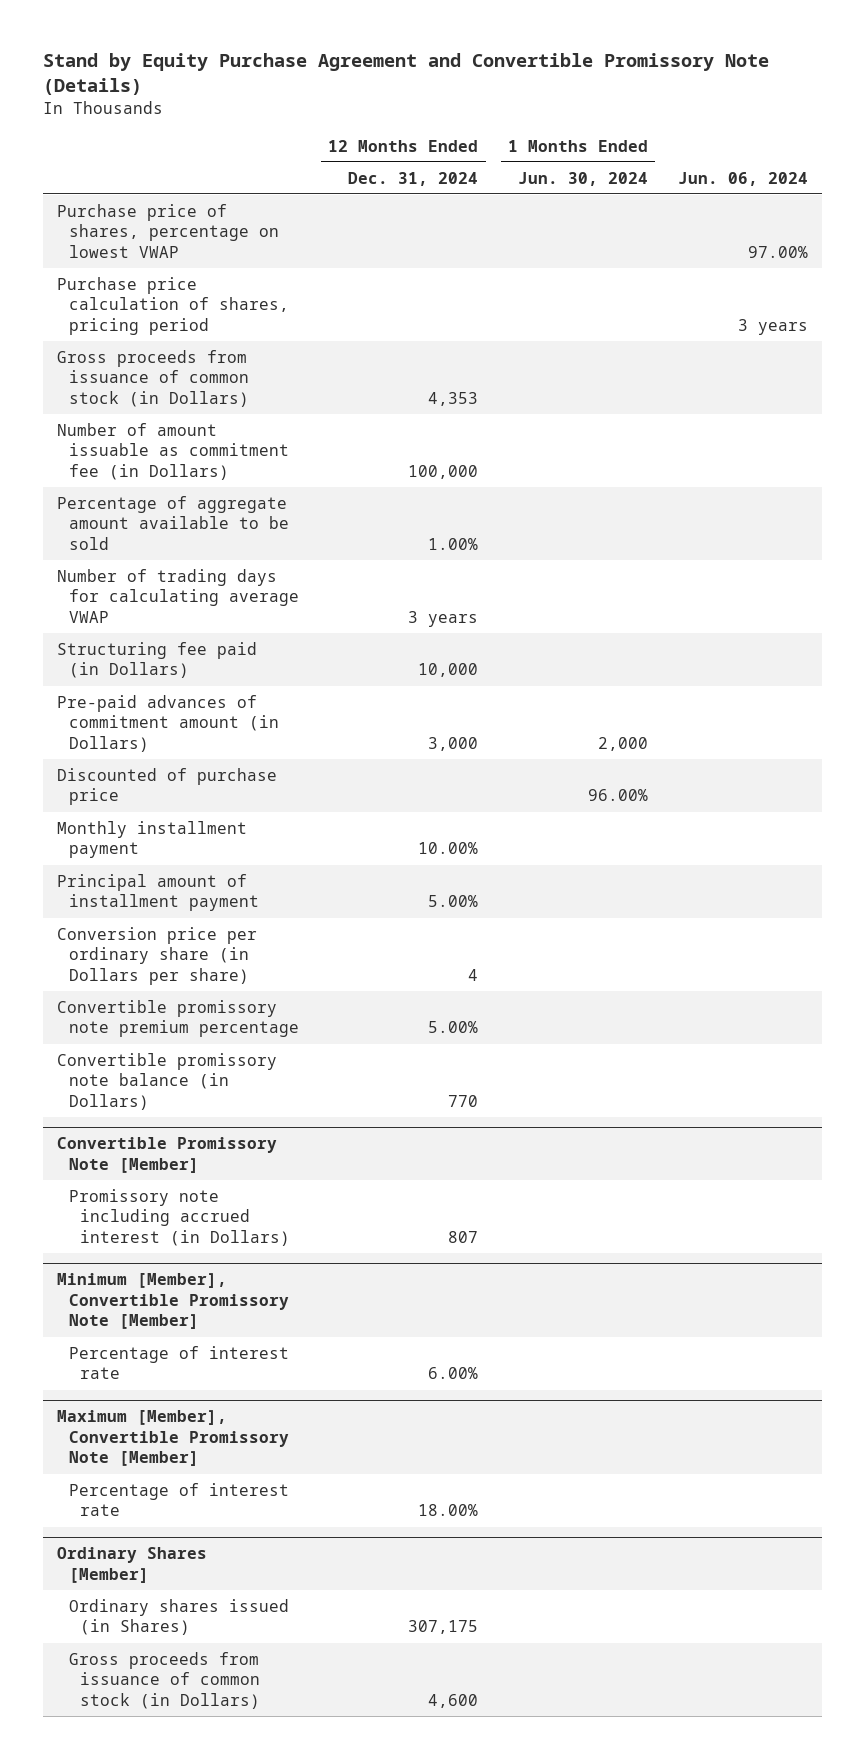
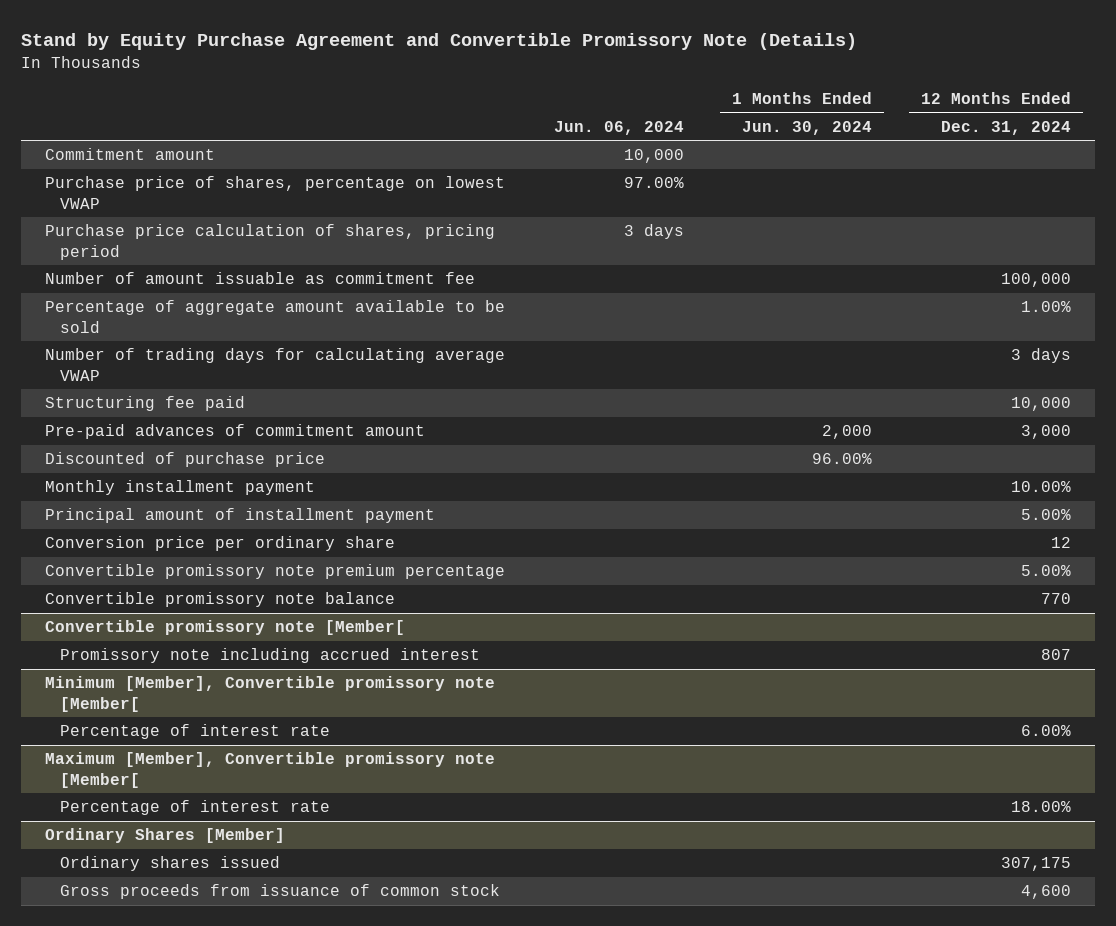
none -> [45,148,216,161] Commitment amount
[57,349,249,408] Gross proceeds from issuance of common stock (in Dollars) -> none
[737,319,808,336] 3 years -> [623,224,684,240] 3 days
[57,422,289,481] Number of amount issuable as commitment fee (in Dollars) -> [45,272,476,285] Number of amount issuable as commitment fee
[408,611,479,628] 3 years -> [1010,348,1071,364] 3 days
[57,641,258,679] Structuring fee paid (in Dollars) -> [45,396,246,412] Structuring fee paid
[57,694,279,753] Pre-paid advances of commitment amount (in Dollars) -> [45,424,426,440] Pre-paid advances of commitment amount
[57,926,258,986] Conversion price per ordinary share (in Dollars per share) -> [45,536,396,552] Conversion price per ordinary share
[468,969,479,982] 4 -> [1050,537,1071,549] 12
[57,1052,278,1111] Convertible promissory note balance (in Dollars) -> [45,592,396,608] Convertible promissory note balance
[57,1137,278,1173] Convertible Promissory Note [Member] -> [45,620,406,636] Convertible promissory note [Member[
[68,1188,290,1247] Promissory note including accrued interest (in Dollars) -> [59,648,480,664] Promissory note including accrued interest
[57,1273,289,1330] Minimum [Member], Convertible Promissory Note [Member] -> [45,676,496,712] Minimum [Member], Convertible promissory note [Member[
[57,1410,289,1467] Maximum [Member], Convertible Promissory Note [Member] -> [45,752,496,788] Maximum [Member], Convertible promissory note [Member[
[68,1598,289,1636] Ordinary shares issued (in Shares) -> [59,856,280,872] Ordinary shares issued
[68,1651,260,1710] Gross proceeds from issuance of common stock (in Dollars) -> [59,884,500,900] Gross proceeds from issuance of common stock

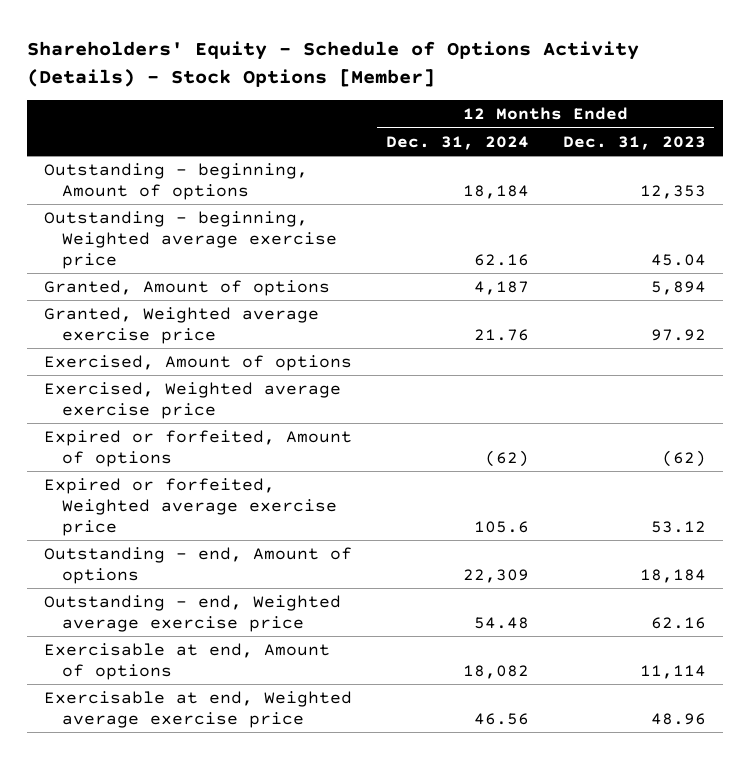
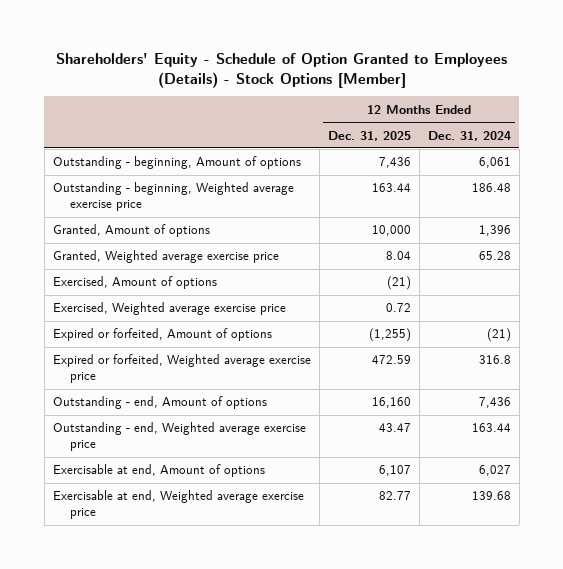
[27,40,640,87] Shareholders' Equity - Schedule of Options Activity (Details) - Stock Options [Member] -> [55,52,507,88] Shareholders' Equity - Schedule of Option Granted to Employees (Details) - Stock Options [Member]
[562,135,706,150] Dec. 31, 2023 -> none
none -> [327,130,411,141] Dec. 31, 2025
[462,184,529,199] 18,184 -> [478,157,511,169] 6,061
[473,253,529,266] 62.16 -> [471,183,511,193] 186.48
[473,280,529,295] 4,187 -> [478,225,511,237] 1,396
[473,328,529,341] 21.76 -> [478,251,511,261] 65.28
[484,449,529,467] (62) -> [486,328,511,343] (21)
[473,520,529,533] 105.6 -> [478,355,511,365] 316.8
[462,568,529,583] 22,309 -> [478,397,511,409] 7,436
[473,616,529,629] 54.48 -> [471,423,511,433] 163.44
[462,664,529,679] 18,082 -> [478,465,511,477] 6,027
[473,712,529,725] 46.56 -> [471,491,511,501] 139.68

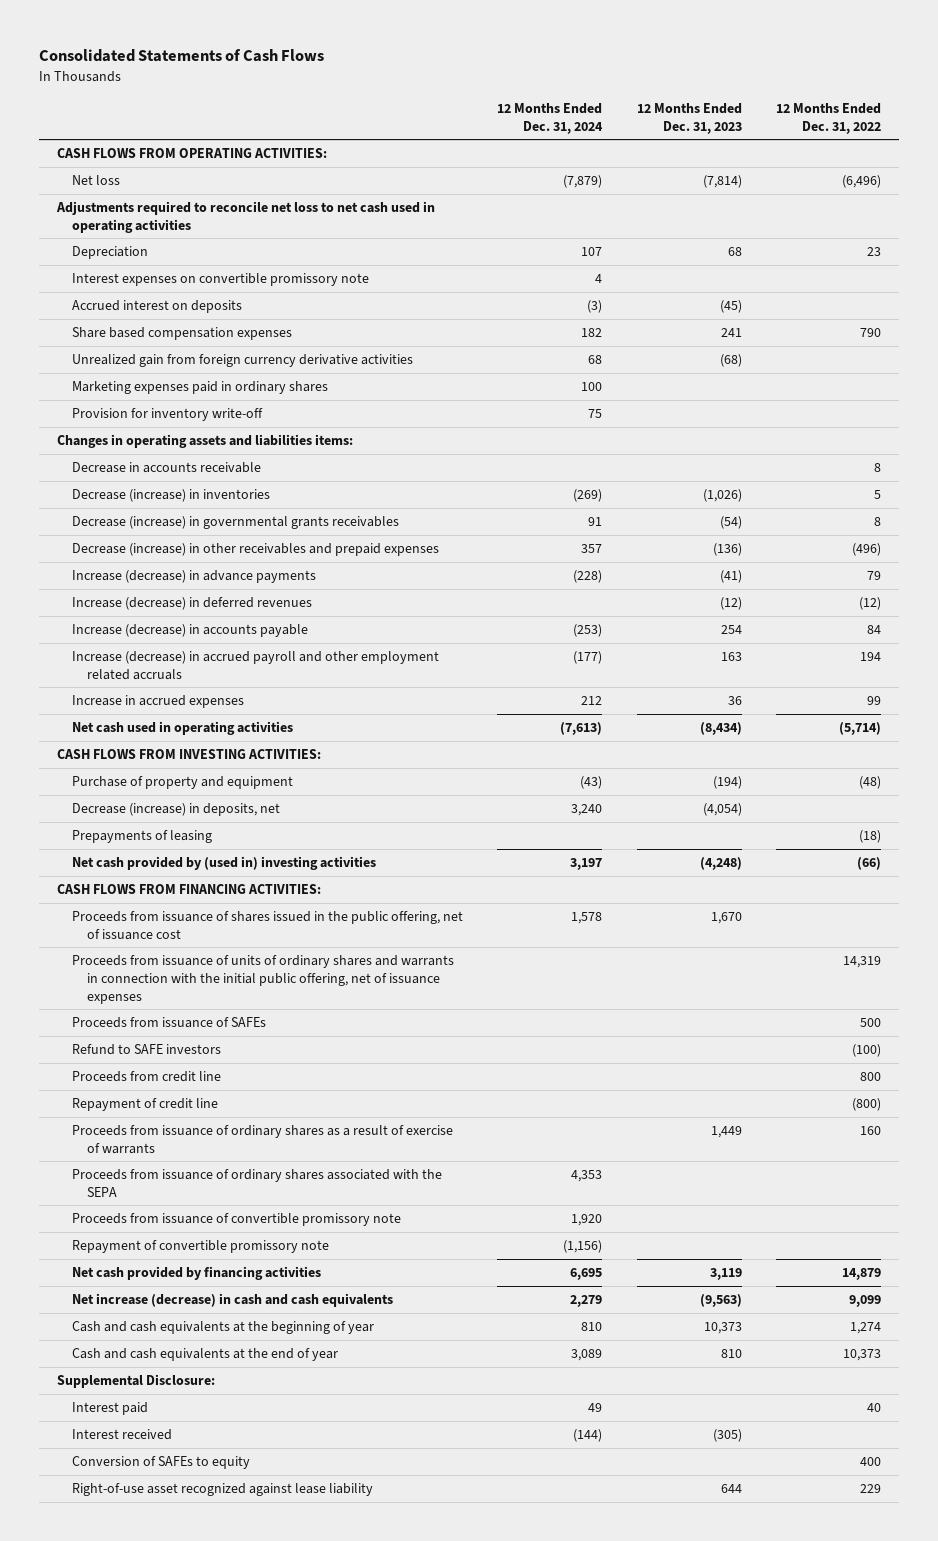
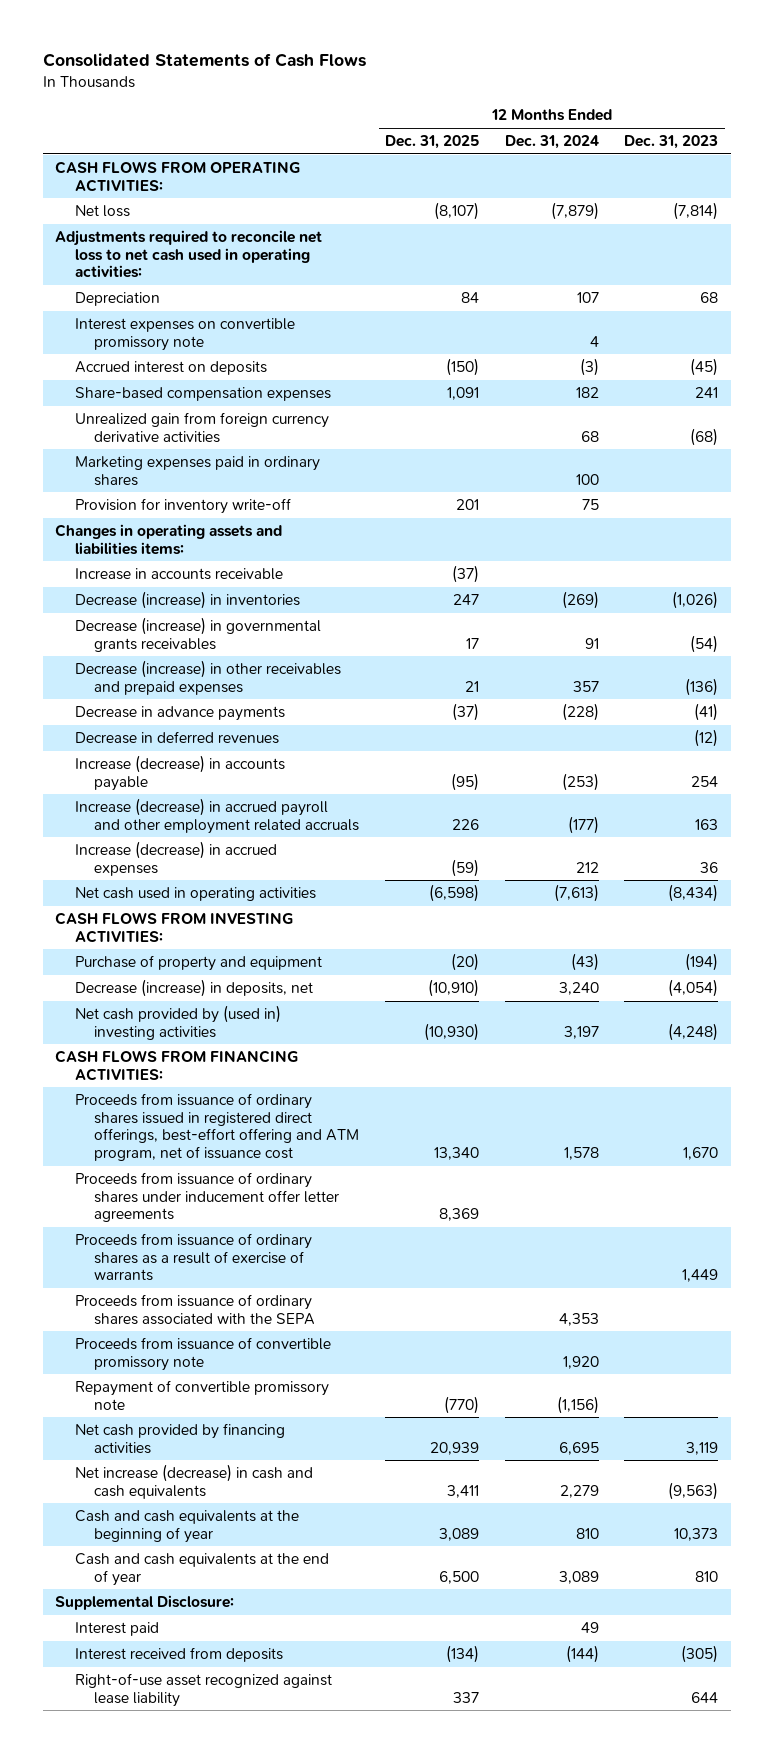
[776,102,882,134] 12 Months Ended Dec. 31, 2022 -> none
none -> [385,135,480,150] Dec. 31, 2025
[55,200,435,233] Adjustments required to reconcile net loss to net cash used in operating activities -> [55,230,323,279] Adjustments required to reconcile net loss to net cash used in operating activities:
[71,326,292,340] Share based compensation expenses -> [74,387,331,402] Share-based compensation expenses
[71,461,261,473] Decrease in accounts receivable -> [74,568,283,581] Increase in accounts receivable
[71,569,316,583] Increase (decrease) in advance payments -> [74,706,285,722] Decrease in advance payments
[71,596,312,610] Increase (decrease) in deferred revenues -> [74,731,279,745] Decrease in deferred revenues
[71,694,244,708] Increase in accrued expenses -> [74,841,277,876] Increase (decrease) in accrued expenses
[71,829,212,843] Prepayments of leasing -> none
[71,954,454,1004] Proceeds from issuance of units of ordinary shares and warrants in connection with the initial public offering, net of issuance expenses -> none
[71,1016,266,1028] Proceeds from issuance of SAFEs -> none
[71,1043,221,1055] Refund to SAFE investors -> none
[71,1070,221,1082] Proceeds from credit line -> none
[71,1097,218,1111] Repayment of credit line -> none
[71,910,463,940] Proceeds from issuance of shares issued in the public offering, net of issuance cost -> [74,1093,360,1161] Proceeds from issuance of ordinary shares issued in registered direct offerings, best-effort offering and ATM program, net of issuance cost
none -> [74,1172,340,1223] Proceeds from issuance of ordinary shares under inducement offer letter agreements
[71,1455,250,1469] Conversion of SAFEs to equity -> none
[71,1428,172,1440] Interest received -> [74,1647,283,1663] Interest received from deposits

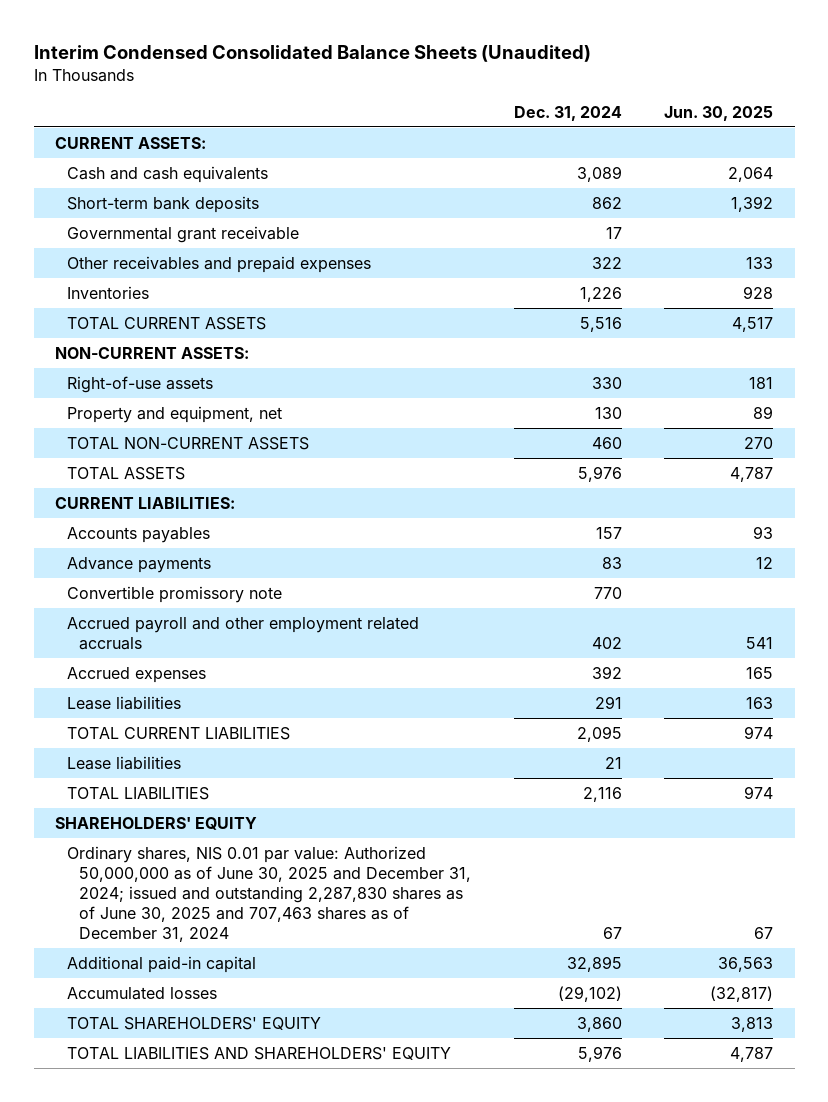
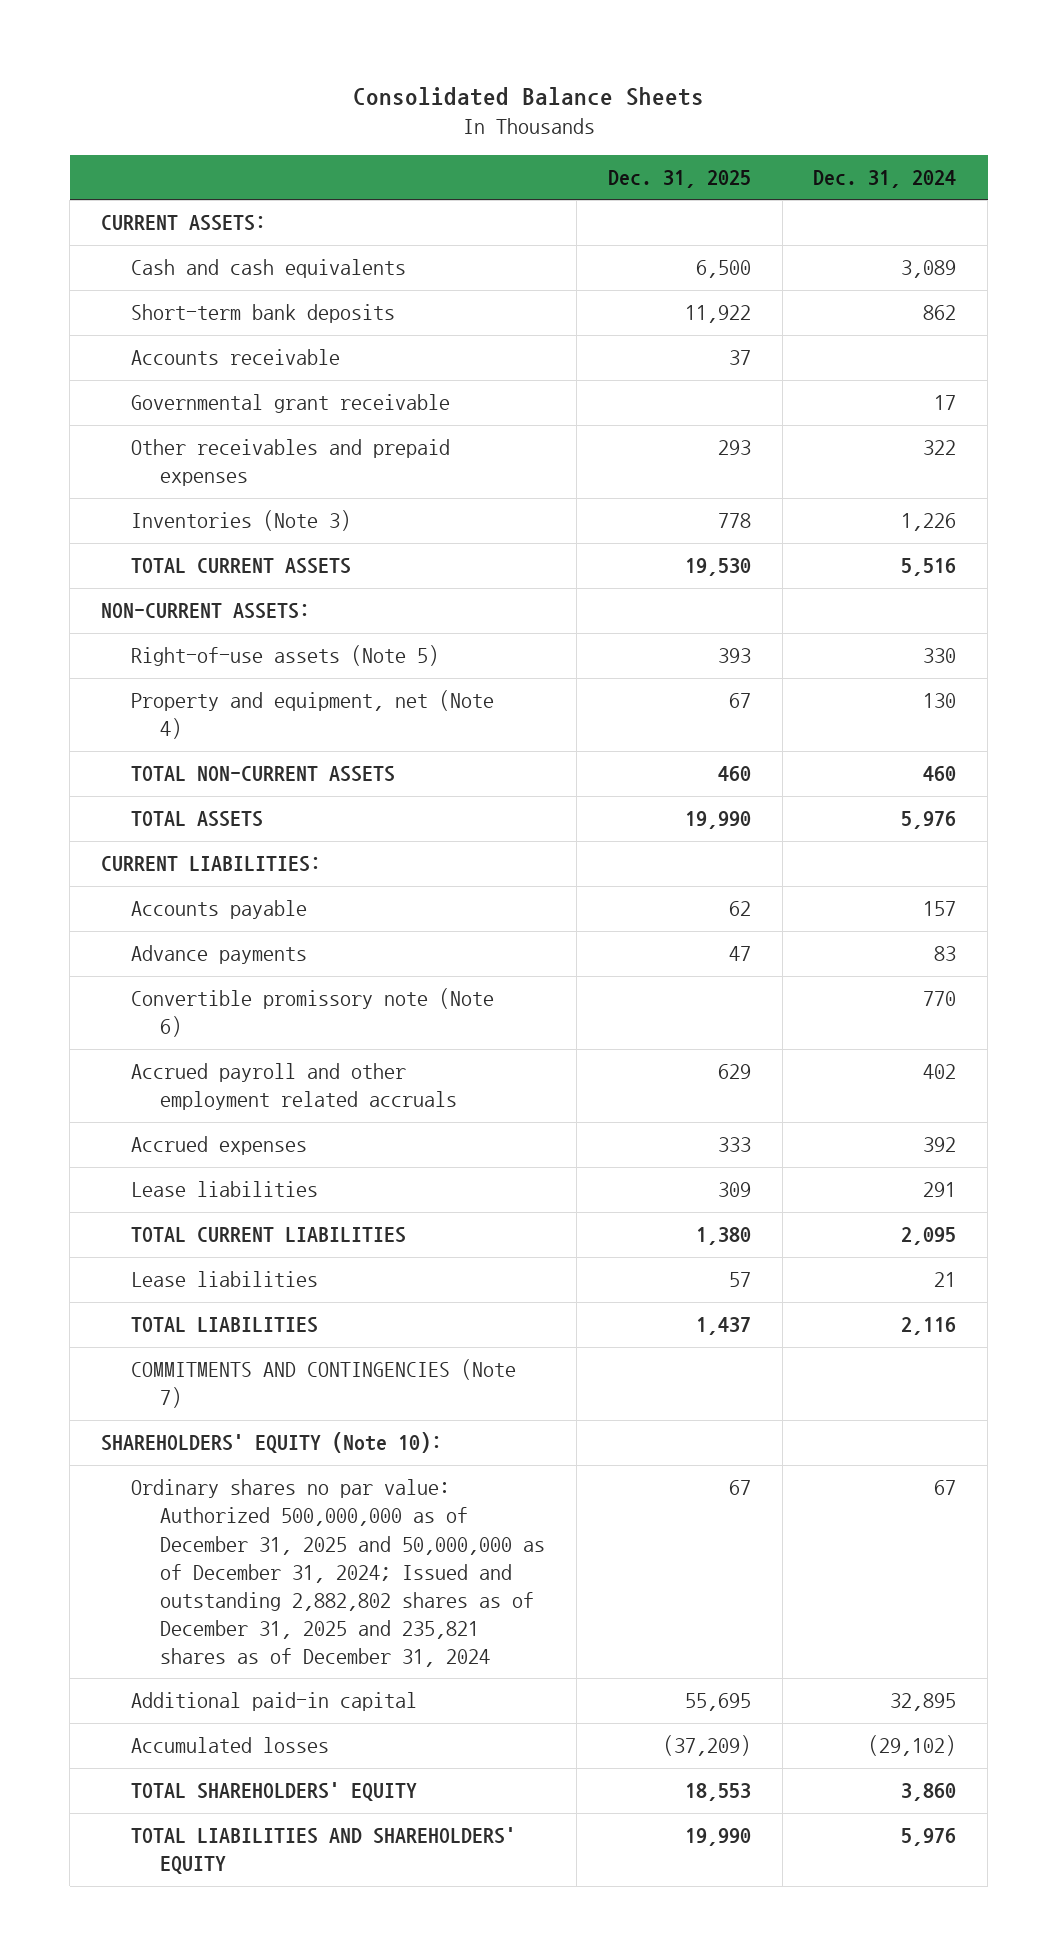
[33,44,591,62] Interim Condensed Consolidated Balance Sheets (Unaudited) -> [352,86,704,106] Consolidated Balance Sheets
[664,105,774,121] Jun. 30, 2025 -> none
none -> [607,169,751,188] Dec. 31, 2025
none -> [130,349,340,366] Accounts receivable
[67,285,150,299] Inventories -> [130,510,351,532] Inventories (Note 3)
[67,375,214,393] Right-of-use assets -> [130,645,439,667] Right-of-use assets (Note 5)
[67,405,283,423] Property and equipment, net -> [130,690,494,740] Property and equipment, net (Note 4)
[67,526,211,543] Accounts payables -> [130,900,307,920] Accounts payable
[67,585,283,603] Convertible promissory note -> [130,988,494,1038] Convertible promissory note (Note 6)
none -> [130,1359,516,1409] COMMITMENTS AND CONTINGENCIES (Note 7)
[54,816,257,830] SHAREHOLDERS' EQUITY -> [101,1432,443,1454] SHAREHOLDERS' EQUITY (Note 10):
[67,845,472,942] Ordinary shares, NIS 0.01 par value: Authorized 50,000,000 as of June 30, 2025 and December 31, 2024; issued and outstanding 2,287,830 shares as of June 30, 2025 and 707,463 shares as of December 31, 2024 -> [130,1479,546,1668] Ordinary shares no par value: Authorized 500,000,000 as of December 31, 2025 and 50,000,000 as of December 31, 2024; Issued and outstanding 2,882,802 shares as of December 31, 2025 and 235,821 shares as of December 31, 2024

